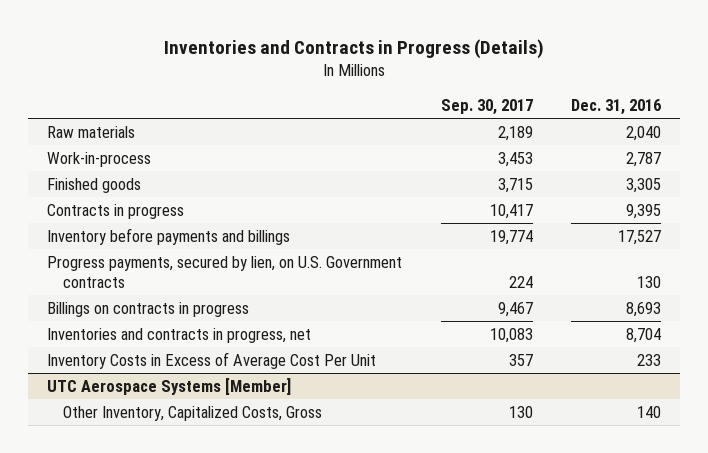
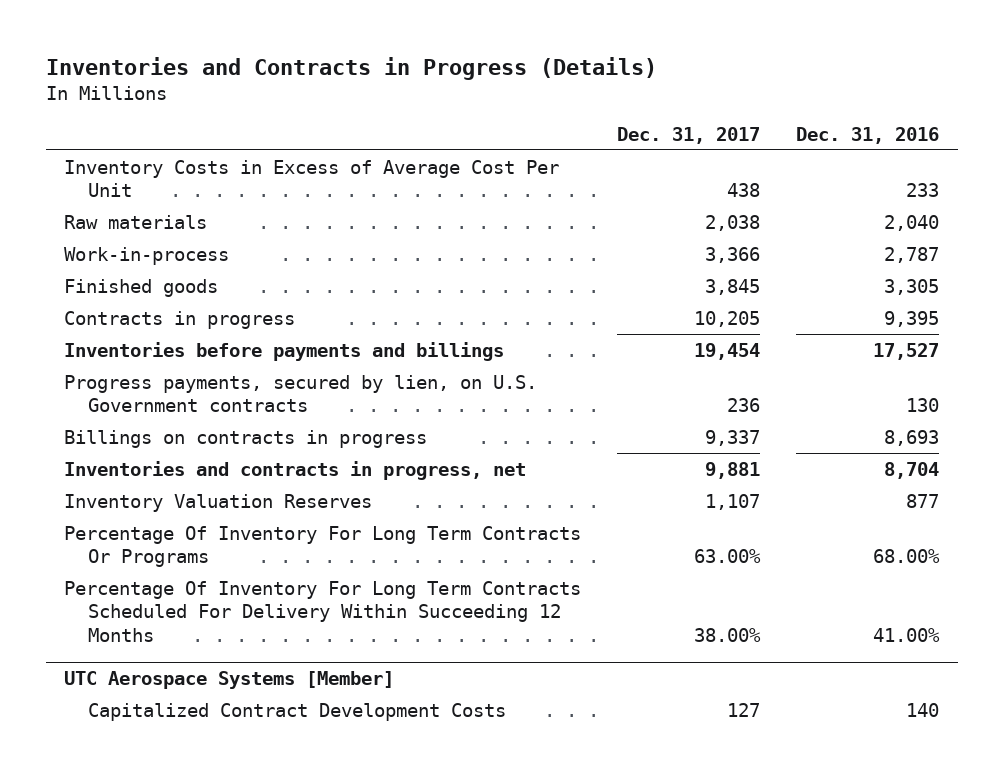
[440,99,533,116] Sep. 30, 2017 -> none
none -> [617,126,761,144] Dec. 31, 2017
[47,351,377,369] Inventory Costs in Excess of Average Cost Per Unit -> [63,159,559,198] Inventory Costs in Excess of Average Cost Per Unit
[47,227,291,245] Inventory before payments and billings -> [63,341,504,361] Inventories before payments and billings
none -> [63,493,372,512] Inventory Valuation Reserves
none -> [63,525,581,568] Percentage Of Inventory For Long Term Contracts Or Programs
none -> [63,580,581,643] Percentage Of Inventory For Long Term Contracts Scheduled For Delivery Within Succeeding 12 Months
[62,405,322,421] Other Inventory, Capitalized Costs, Gross -> [88,702,507,721] Capitalized Contract Development Costs

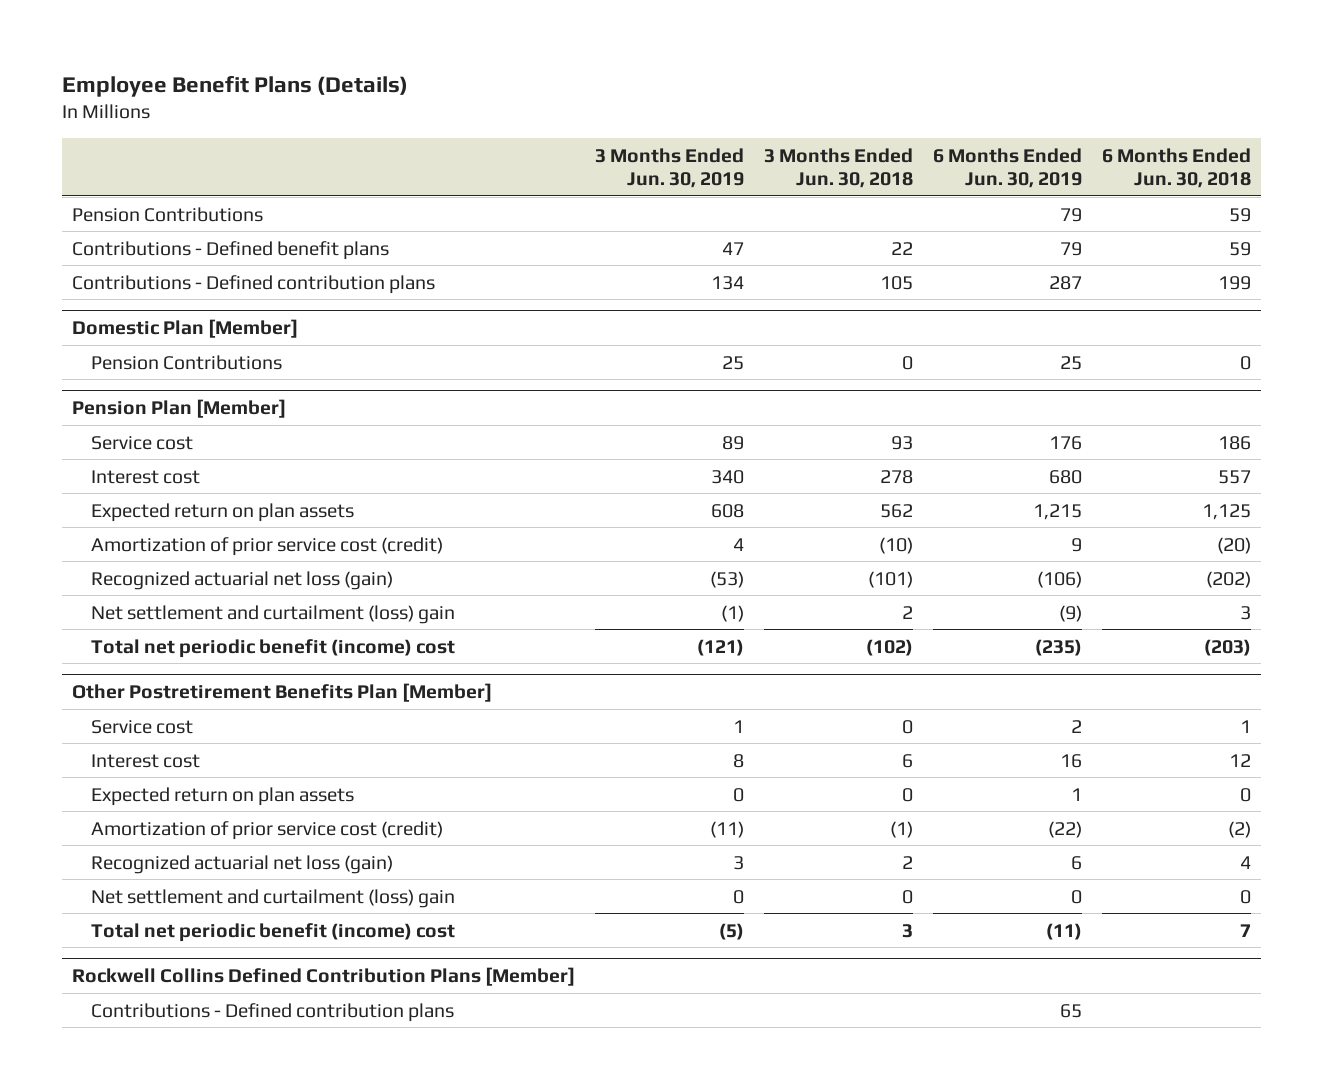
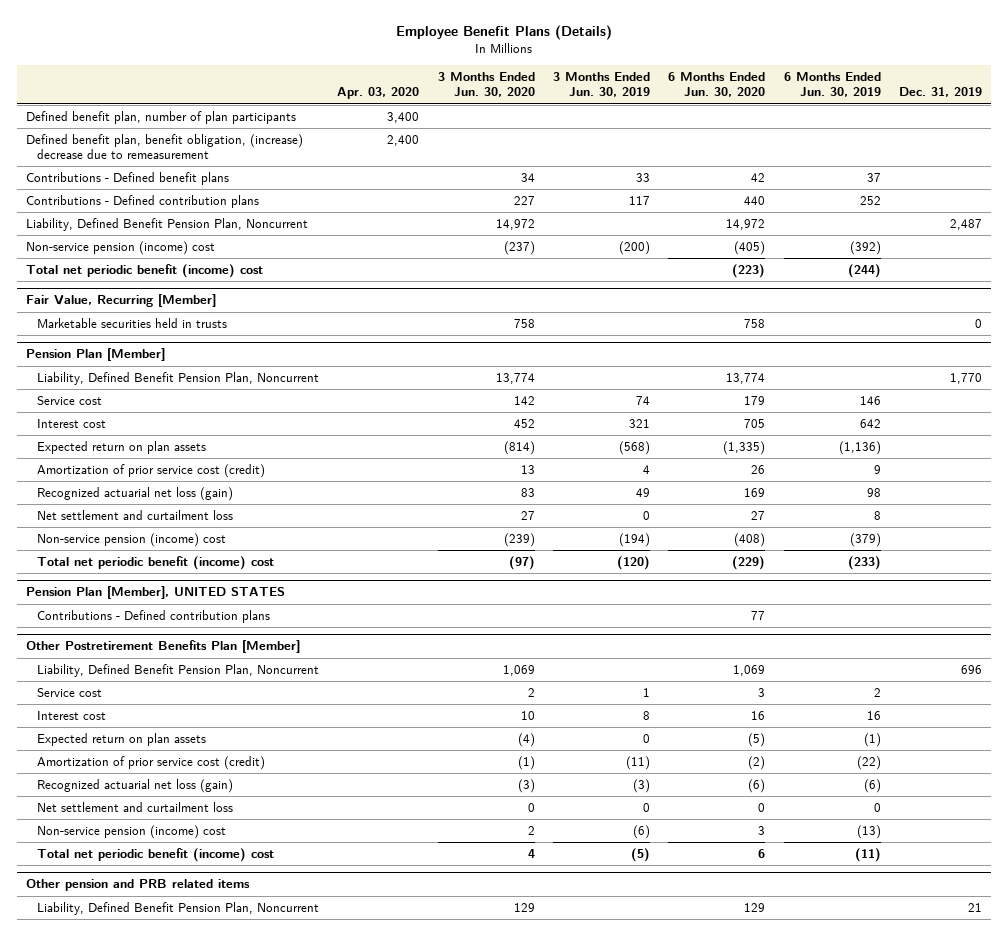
[763,147,913,189] 3 Months Ended Jun. 30, 2018 -> none
[1101,147,1251,189] 6 Months Ended Jun. 30, 2018 -> none
none -> [337,87,420,100] Apr. 03, 2020
none -> [437,72,535,98] 3 Months Ended Jun. 30, 2020
none -> [668,72,766,98] 6 Months Ended Jun. 30, 2020
none -> [898,87,982,98] Dec. 31, 2019
[71,206,263,222] Pension Contributions -> none
[71,319,298,339] Domestic Plan [Member] -> none
[91,354,283,370] Pension Contributions -> none
none -> [26,110,297,124] Defined benefit plan, number of plan participants
none -> [26,133,304,160] Defined benefit plan, benefit obligation, (increase) decrease due to remeasurement
[721,241,744,255] 47 -> [636,172,651,182] 33
[1059,241,1082,256] 79 -> [866,172,881,182] 37
[710,275,744,290] 134 -> [629,195,651,205] 117
[1048,275,1082,290] 287 -> [859,195,881,205] 252
none -> [26,217,309,231] Liability, Defined Benefit Pension Plan, Noncurrent
none -> [26,240,216,255] Non-service pension (income) cost
none -> [26,263,264,278] Total net periodic benefit (income) cost
none -> [26,294,217,308] Fair Value, Recurring [Member]
none -> [37,317,228,328] Marketable securities held in trusts
none -> [37,371,320,385] Liability, Defined Benefit Pension Plan, Noncurrent
[721,435,744,450] 89 -> [636,395,651,405] 74
[1048,435,1082,450] 176 -> [859,395,881,405] 146
[710,469,744,484] 340 -> [629,418,651,428] 321
[1048,469,1082,484] 680 -> [859,418,881,428] 642
[710,503,744,518] 608 -> [619,440,651,455] (568)
[1032,503,1082,520] 1,215 -> [838,440,881,455] (1,136)
[709,570,744,588] (53) -> [636,487,651,497] 49
[1036,570,1082,588] (106) -> [866,487,881,497] 98
[91,604,456,624] Net settlement and curtailment (loss) gain -> [37,509,234,520] Net settlement and curtailment loss
[720,604,744,622] (1) -> [643,510,651,520] 0
[1058,604,1082,622] (9) -> [873,510,881,520] 8
none -> [37,532,227,547] Non-service pension (income) cost
[696,638,744,656] (121) -> [617,555,651,570] (120)
[1034,638,1082,656] (235) -> [847,555,881,570] (233)
none -> [26,586,286,600] Pension Plan [Member], UNITED STATES
none -> [37,609,271,623] Contributions - Defined contribution plans
none -> [37,663,320,677] Liability, Defined Benefit Pension Plan, Noncurrent
[1070,787,1082,801] 1 -> [863,732,881,747] (1)
[732,855,744,870] 3 -> [633,778,651,793] (3)
[1070,855,1082,870] 6 -> [863,778,881,793] (6)
[91,888,456,908] Net settlement and curtailment (loss) gain -> [37,801,234,812] Net settlement and curtailment loss
none -> [37,824,227,839] Non-service pension (income) cost
[71,967,575,987] Rockwell Collins Defined Contribution Plans [Member] -> none
[91,1002,455,1022] Contributions - Defined contribution plans -> none
none -> [26,879,251,892] Other pension and PRB related items
none -> [37,901,320,915] Liability, Defined Benefit Pension Plan, Noncurrent

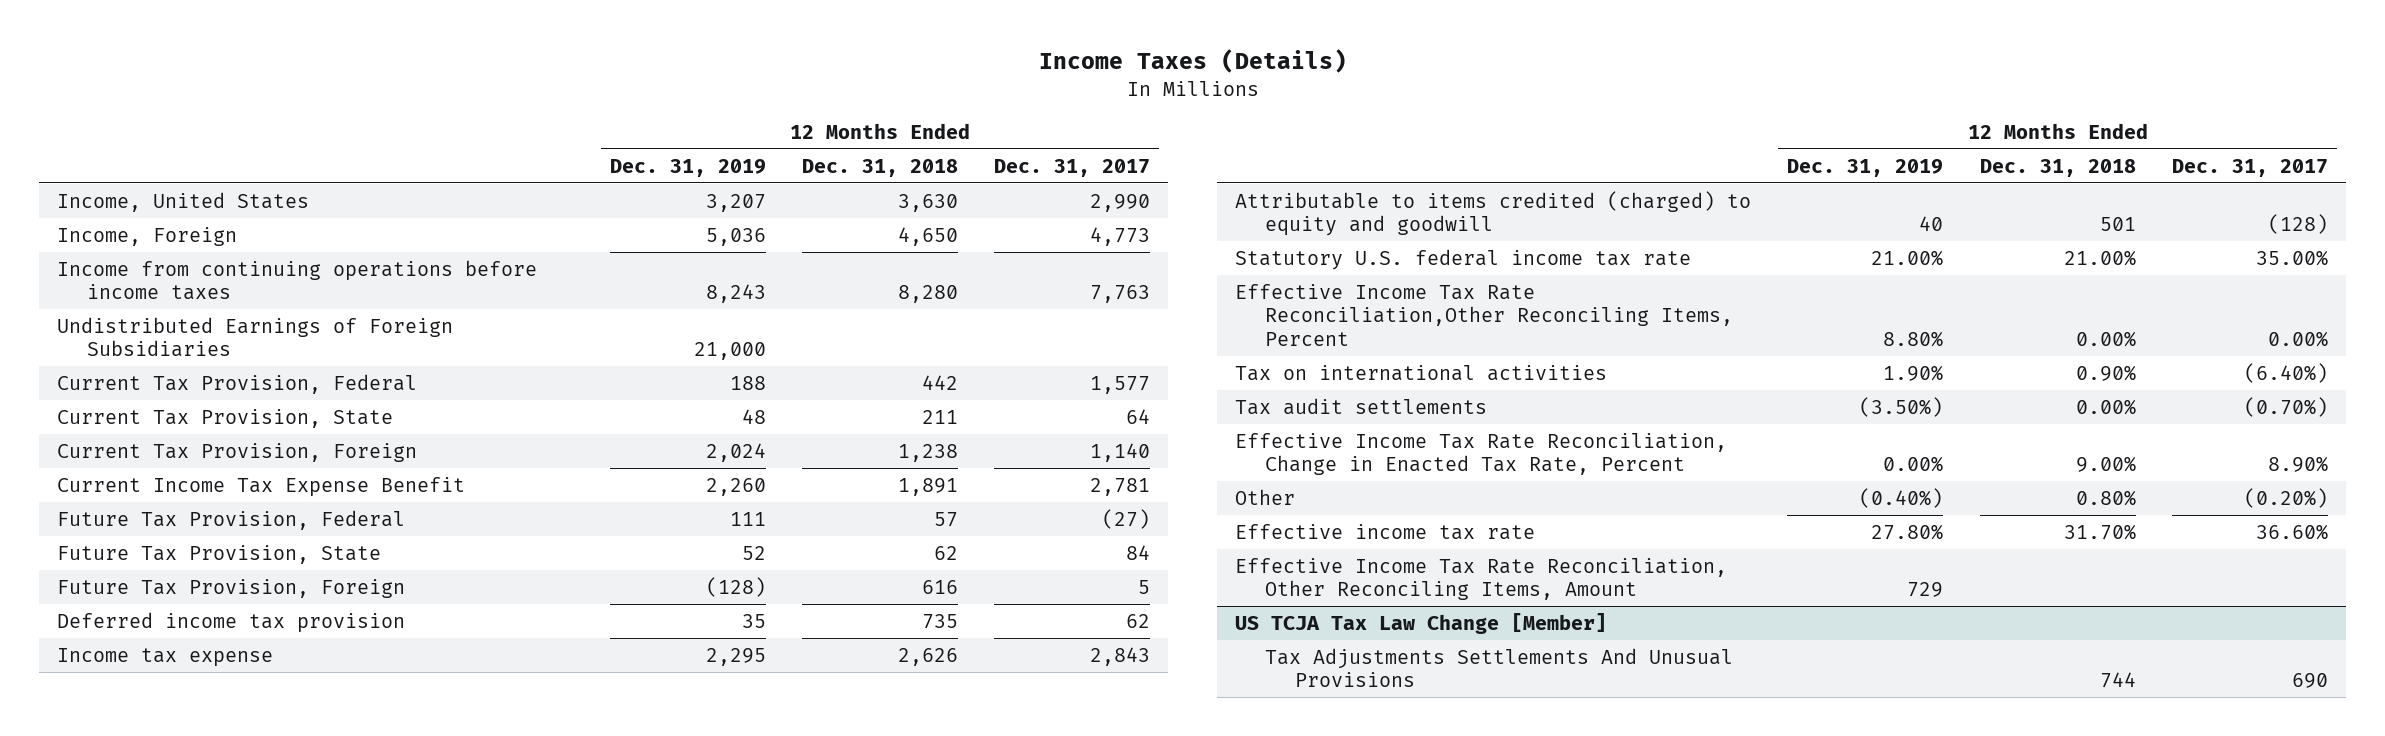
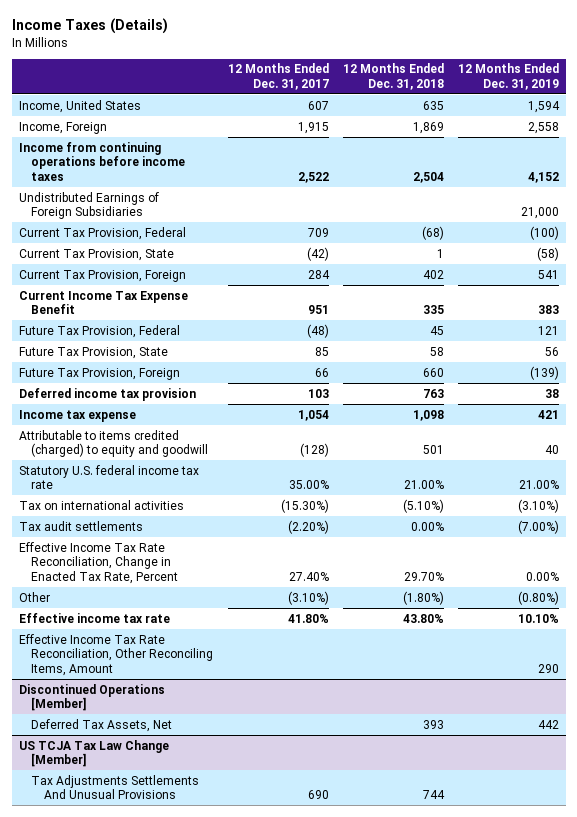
[705,193,766,212] 3,207 -> [527,100,560,113] 1,594
[897,193,958,212] 3,630 -> [422,100,444,110] 635
[1090,193,1151,212] 2,990 -> [307,100,329,110] 607
[705,227,766,246] 5,036 -> [527,121,559,134] 2,558
[897,226,958,246] 4,650 -> [412,121,444,134] 1,869
[1090,226,1151,246] 4,773 -> [297,121,329,134] 1,915
[705,284,766,304] 8,243 -> [527,171,559,183] 4,152
[897,285,958,304] 8,280 -> [412,171,444,183] 2,504
[1090,285,1151,304] 7,763 -> [297,171,329,183] 2,522
[729,375,766,390] 188 -> [529,225,559,240] (100)
[921,374,958,390] 442 -> [421,225,444,240] (68)
[1090,375,1151,394] 1,577 -> [307,227,329,237] 709
[741,408,766,424] 48 -> [536,246,559,261] (58)
[921,409,958,424] 211 -> [436,248,444,258] 1
[1126,408,1151,424] 64 -> [306,246,329,261] (42)
[705,442,766,462] 2,024 -> [537,269,559,279] 541
[897,443,958,462] 1,238 -> [422,269,444,279] 402
[1090,442,1151,462] 1,140 -> [307,269,330,279] 284
[705,477,766,496] 2,260 -> [537,305,559,315] 383
[897,477,958,496] 1,891 -> [422,305,444,315] 335
[1090,477,1151,496] 2,781 -> [307,305,329,315] 951
[729,511,766,526] 111 -> [537,325,559,335] 121
[933,511,958,527] 57 -> [429,325,444,335] 45
[1102,508,1151,529] (27) -> [306,323,329,338] (48)
[741,545,766,560] 52 -> [544,346,559,356] 56
[933,545,958,560] 62 -> [429,346,444,356] 58
[1126,544,1151,560] 84 -> [314,346,329,356] 85
[705,576,766,597] (128) -> [529,365,559,380] (139)
[921,579,958,594] 616 -> [422,367,444,377] 660
[1138,579,1151,594] 5 -> [314,367,329,377] 66
[741,613,766,628] 35 -> [544,388,559,398] 38
[921,613,958,629] 735 -> [422,388,444,398] 763
[1126,613,1151,628] 62 -> [307,388,329,398] 103
[705,647,766,666] 2,295 -> [537,409,559,419] 421
[897,647,958,666] 2,626 -> [412,409,444,421] 1,098
[1090,646,1151,666] 2,843 -> [297,409,329,421] 1,054
[1235,283,1733,346] Effective Income Tax Rate Reconciliation,Other Reconciling Items, Percent -> none
[1883,364,1944,381] 1.90% -> [517,498,559,513] (3.10%)
[2075,364,2136,381] 0.90% -> [402,498,444,513] (5.10%)
[2244,362,2329,383] (6.40%) -> [280,498,329,513] (15.30%)
[1859,396,1944,417] (3.50%) -> [517,519,559,534] (7.00%)
[2244,396,2329,417] (0.70%) -> [287,519,329,534] (2.20%)
[2075,456,2136,473] 9.00% -> [403,571,444,581] 29.70%
[2268,456,2329,473] 8.90% -> [288,571,329,581] 27.40%
[1859,487,1944,508] (0.40%) -> [517,590,559,605] (0.80%)
[2075,489,2136,506] 0.80% -> [402,590,444,605] (1.80%)
[2244,487,2329,508] (0.20%) -> [287,590,329,605] (3.10%)
[1871,523,1944,540] 27.80% -> [517,613,559,623] 10.10%
[2063,523,2136,540] 31.70% -> [402,613,444,623] 43.80%
[2256,523,2329,540] 36.60% -> [287,613,329,623] 41.80%
[1907,582,1944,598] 729 -> [537,663,559,673] 290
none -> [18,683,165,712] Discontinued Operations [Member]
none -> [31,718,173,732] Deferred Tax Assets, Net

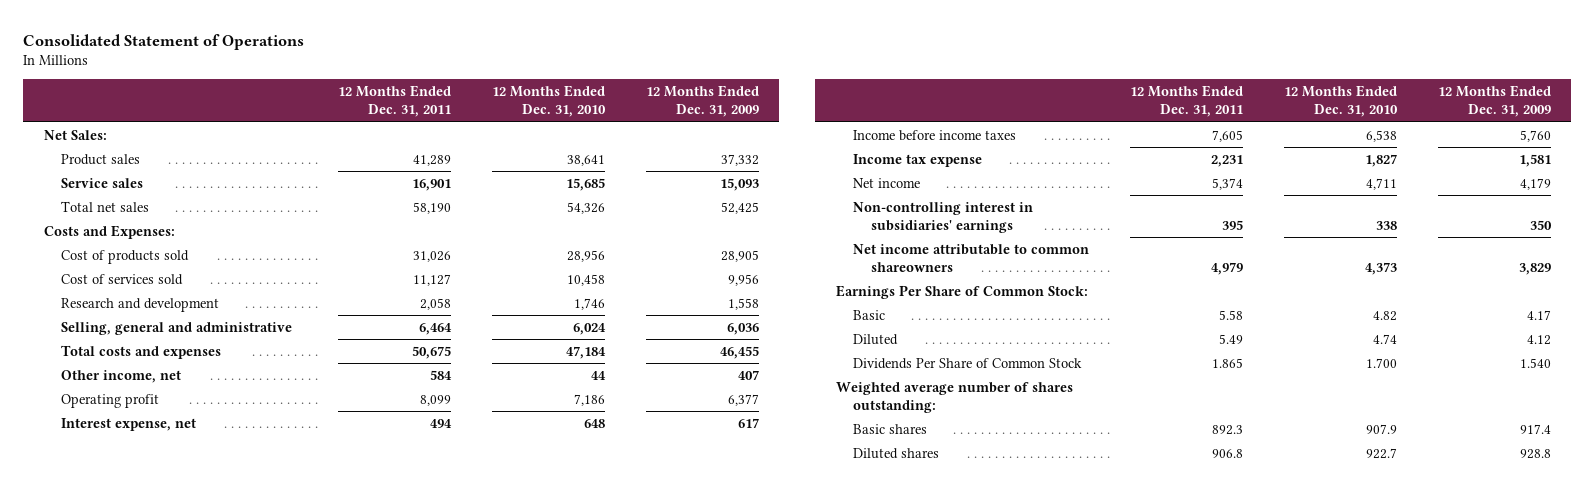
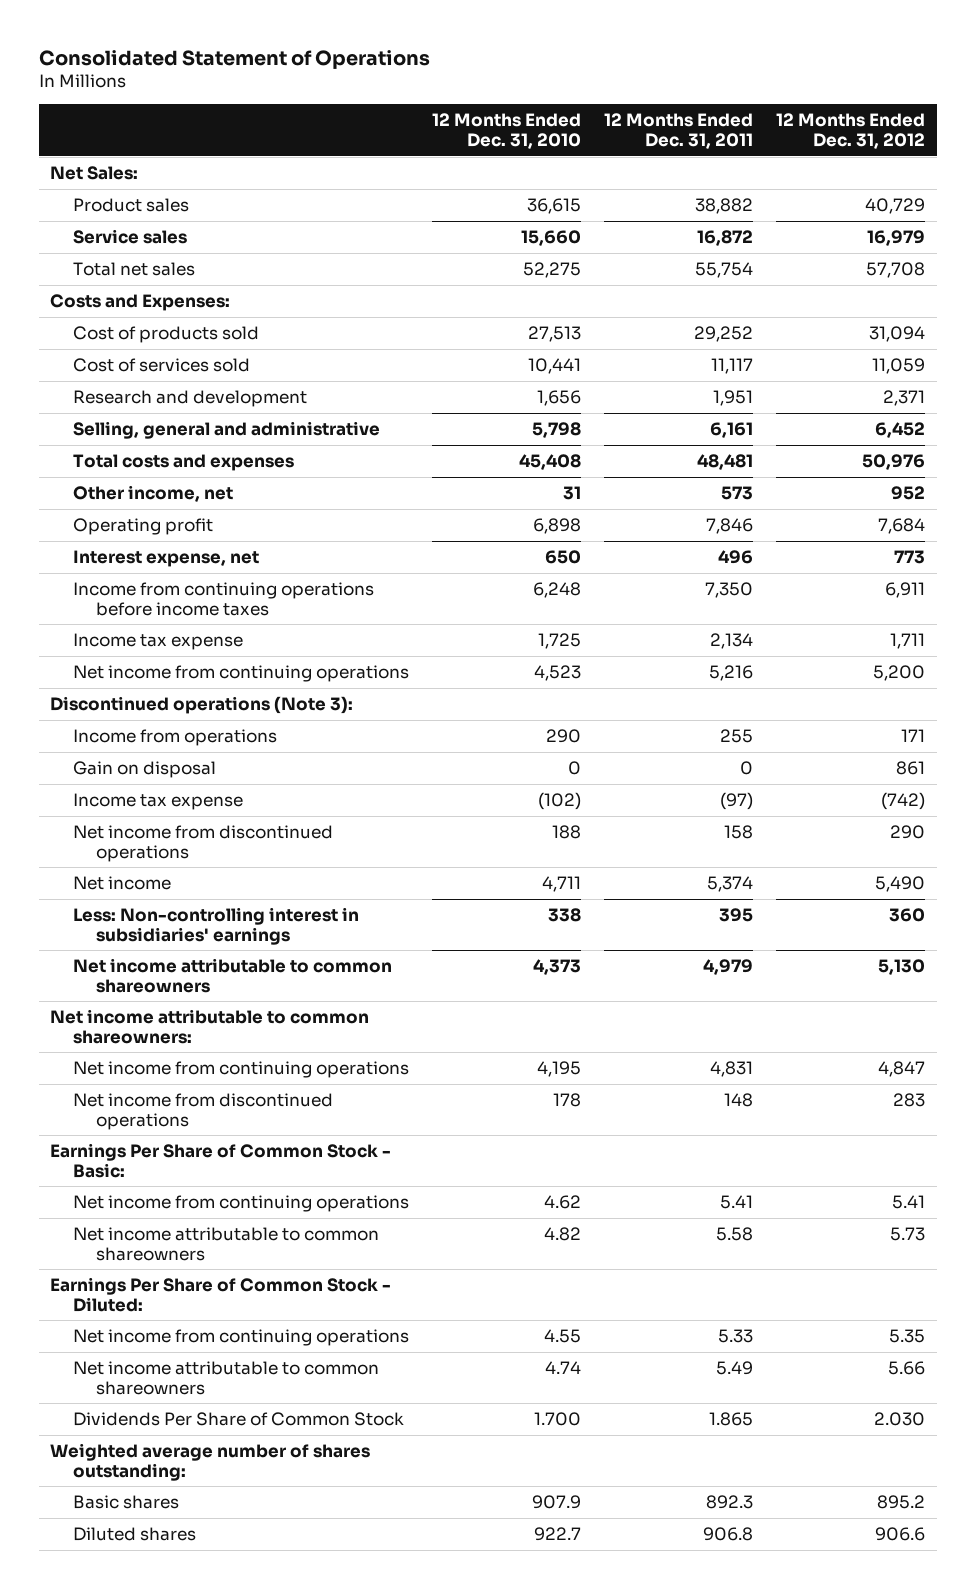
[645,84,759,118] 12 Months Ended Dec. 31, 2009 -> none
none -> [776,113,926,149] 12 Months Ended Dec. 31, 2012
[413,154,452,166] 41,289 -> [695,198,754,215] 38,882
[567,154,606,166] 38,641 -> [527,198,582,215] 36,615
[412,178,452,191] 16,901 -> [697,230,754,247] 16,872
[566,177,606,191] 15,685 -> [521,230,582,247] 15,660
[413,201,452,214] 58,190 -> [695,262,754,279] 55,754
[567,201,606,214] 54,326 -> [523,262,582,279] 52,275
[413,250,452,262] 31,026 -> [694,326,754,343] 29,252
[567,249,606,262] 28,956 -> [528,326,582,343] 27,513
[413,273,452,286] 11,127 -> [711,358,754,375] 11,117
[567,273,606,286] 10,458 -> [528,358,582,375] 10,441
[420,297,452,310] 2,058 -> [713,390,754,407] 1,951
[574,297,606,310] 1,746 -> [537,390,582,407] 1,656
[419,322,453,335] 6,464 -> [710,422,754,439] 6,161
[573,322,607,335] 6,024 -> [532,422,582,439] 5,798
[412,345,452,359] 50,675 -> [697,454,754,471] 48,481
[566,345,607,359] 47,184 -> [519,454,582,471] 45,408
[430,369,453,380] 584 -> [721,486,754,501] 573
[591,370,607,380] 44 -> [563,486,582,501] 31
[420,394,452,406] 8,099 -> [706,518,754,535] 7,846
[574,393,606,406] 7,186 -> [533,518,582,535] 6,898
[430,418,453,428] 494 -> [718,550,754,565] 496
[584,418,606,428] 648 -> [545,550,582,565] 650
[853,129,1017,141] Income before income taxes -> [73,582,375,616] Income from continuing operations before income taxes
[1212,129,1244,142] 7,605 -> [705,582,754,599] 7,350
[1366,129,1398,142] 6,538 -> [533,582,582,599] 6,248
[1211,154,1244,167] 2,231 -> [710,633,754,650] 2,134
[1365,153,1398,167] 1,827 -> [538,633,582,650] 1,725
none -> [73,665,410,683] Net income from continuing operations
none -> [50,696,354,715] Discontinued operations (Note 3):
none -> [73,729,278,747] Income from operations
none -> [73,761,217,779] Gain on disposal
none -> [73,793,244,811] Income tax expense
none -> [73,825,334,862] Net income from discontinued operations
[853,201,1034,234] Non-controlling interest in subsidiaries' earnings -> [73,907,360,945] Less: Non-controlling interest in subsidiaries' earnings
none -> [50,1009,370,1044] Net income attributable to common shareowners:
none -> [73,1061,410,1079] Net income from continuing operations
none -> [73,1093,334,1130] Net income from discontinued operations
[835,284,1088,299] Earnings Per Share of Common Stock: -> [50,1143,392,1178] Earnings Per Share of Common Stock - Basic:
none -> [73,1195,410,1213] Net income from continuing operations
[853,309,886,320] Basic -> [73,1227,380,1261] Net income attributable to common shareowners
none -> [50,1277,392,1312] Earnings Per Share of Common Stock - Diluted:
none -> [73,1329,410,1347] Net income from continuing operations
[853,333,899,345] Diluted -> [73,1361,380,1395] Net income attributable to common shareowners

